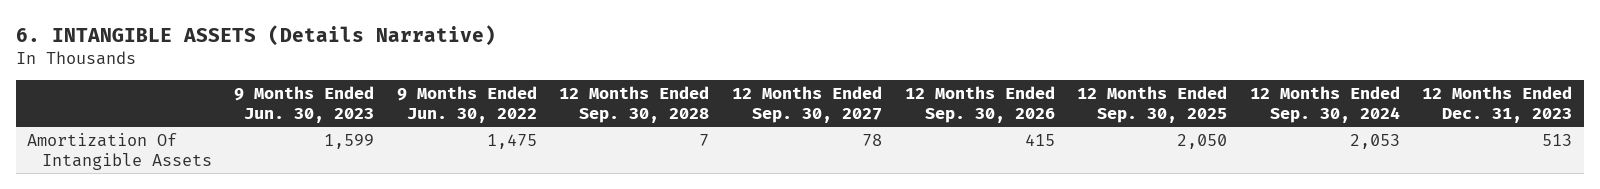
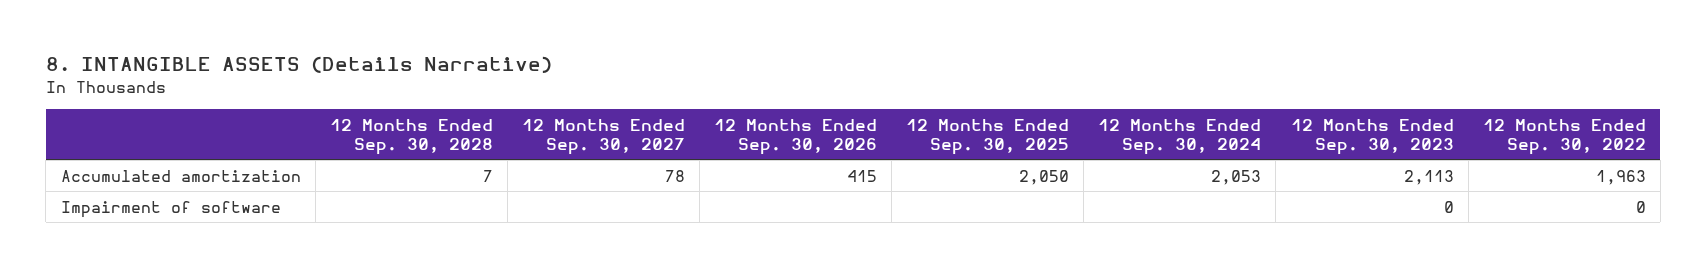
[15,24,496,46] 6. INTANGIBLE ASSETS (Details Narrative) -> [45,56,552,74] 8. INTANGIBLE ASSETS (Details Narrative)
[234,86,375,123] 9 Months Ended Jun. 30, 2023 -> none
[396,86,537,123] 9 Months Ended Jun. 30, 2022 -> none
[1422,86,1573,123] 12 Months Ended Dec. 31, 2023 -> none
none -> [1290,118,1454,155] 12 Months Ended Sep. 30, 2023
none -> [1482,118,1646,155] 12 Months Ended Sep. 30, 2022
[27,132,212,170] Amortization Of Intangible Assets -> [60,169,301,182] Accumulated amortization
none -> [60,200,281,218] Impairment of software

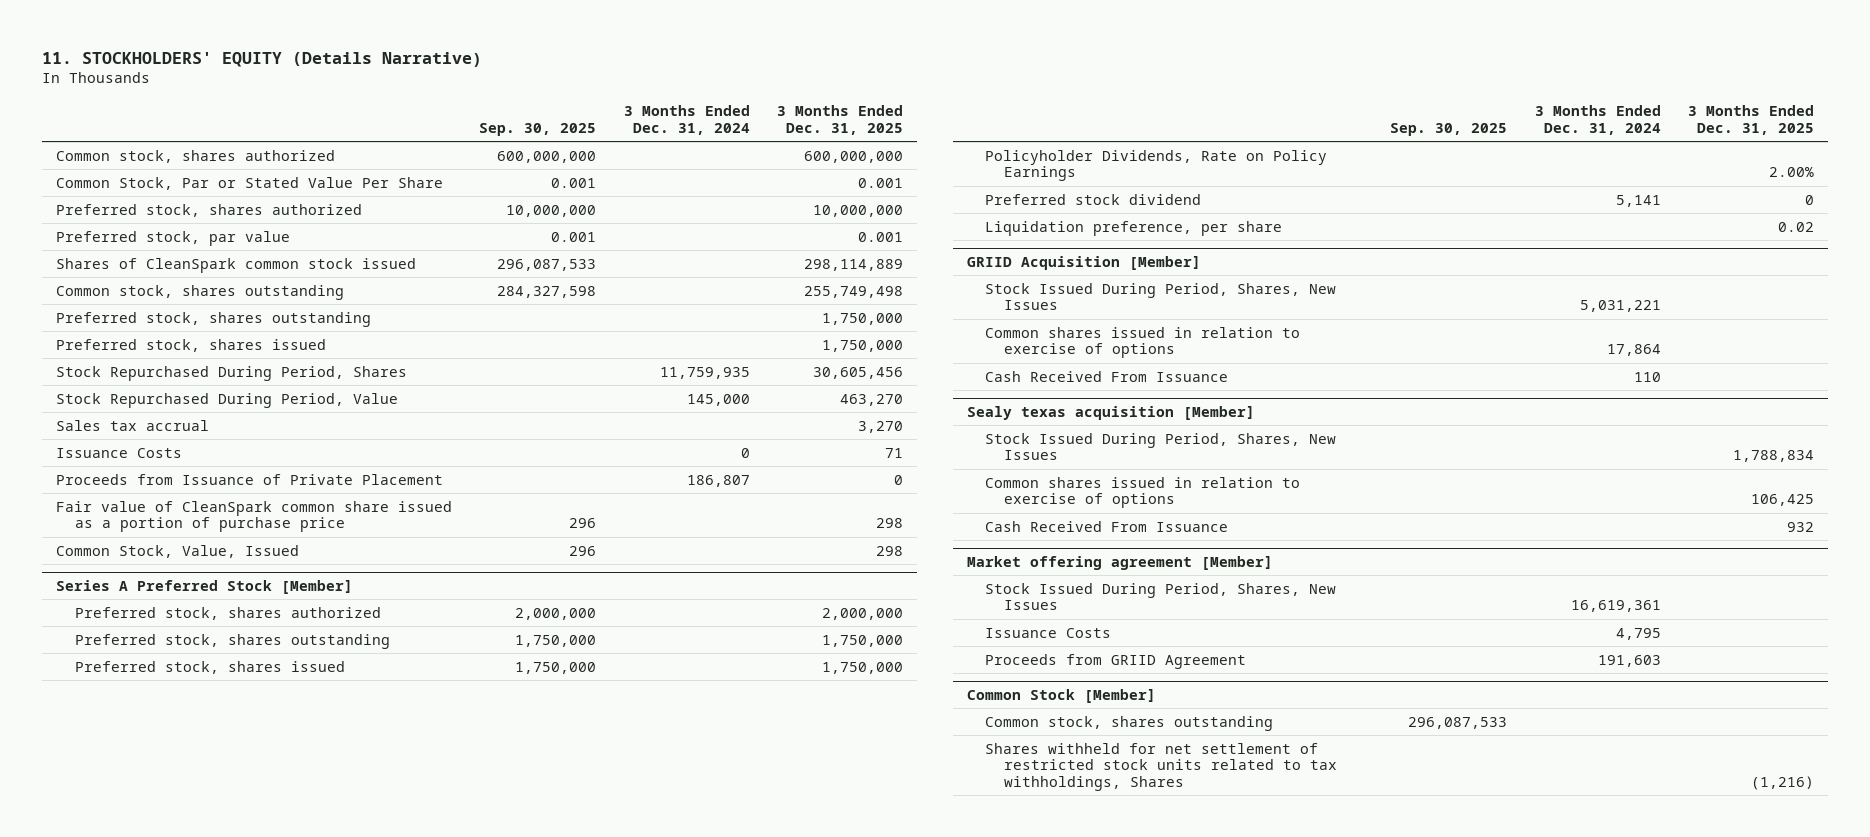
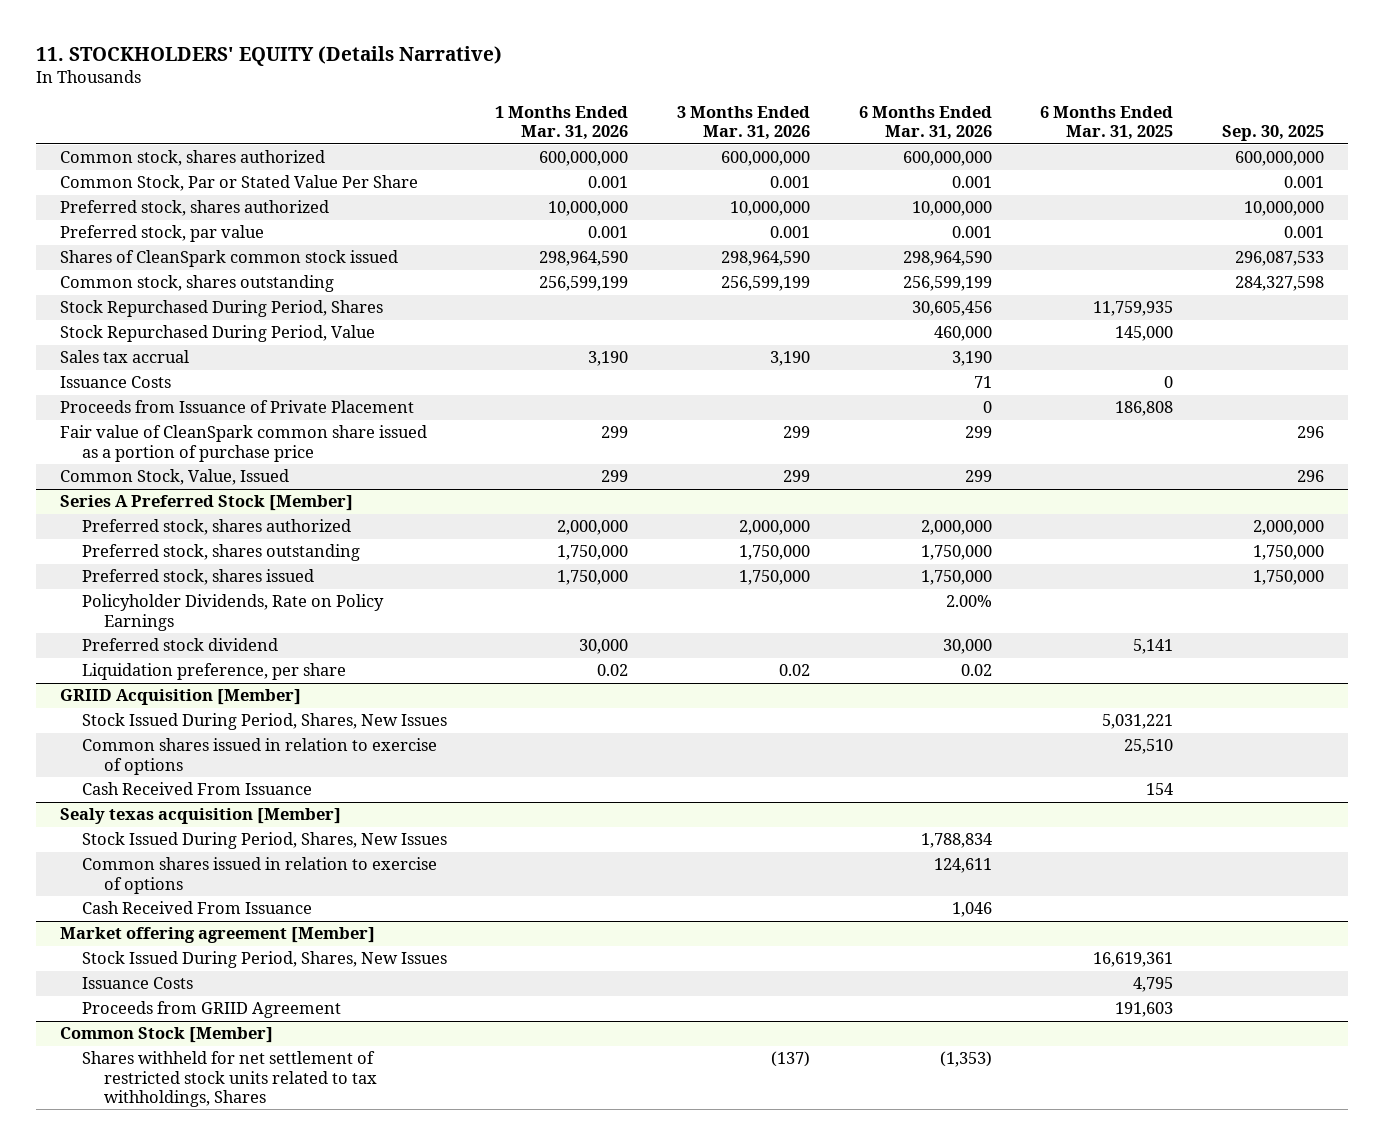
[623,105,750,136] 3 Months Ended Dec. 31, 2024 -> none
[777,105,904,136] 3 Months Ended Dec. 31, 2025 -> none
none -> [495,105,629,141] 1 Months Ended Mar. 31, 2026
none -> [677,105,811,141] 3 Months Ended Mar. 31, 2026
none -> [858,105,992,141] 6 Months Ended Mar. 31, 2026
none -> [1040,105,1174,141] 6 Months Ended Mar. 31, 2025
[55,311,371,327] Preferred stock, shares outstanding -> none
[55,338,326,352] Preferred stock, shares issued -> none
[985,715,1274,731] Common stock, shares outstanding -> none

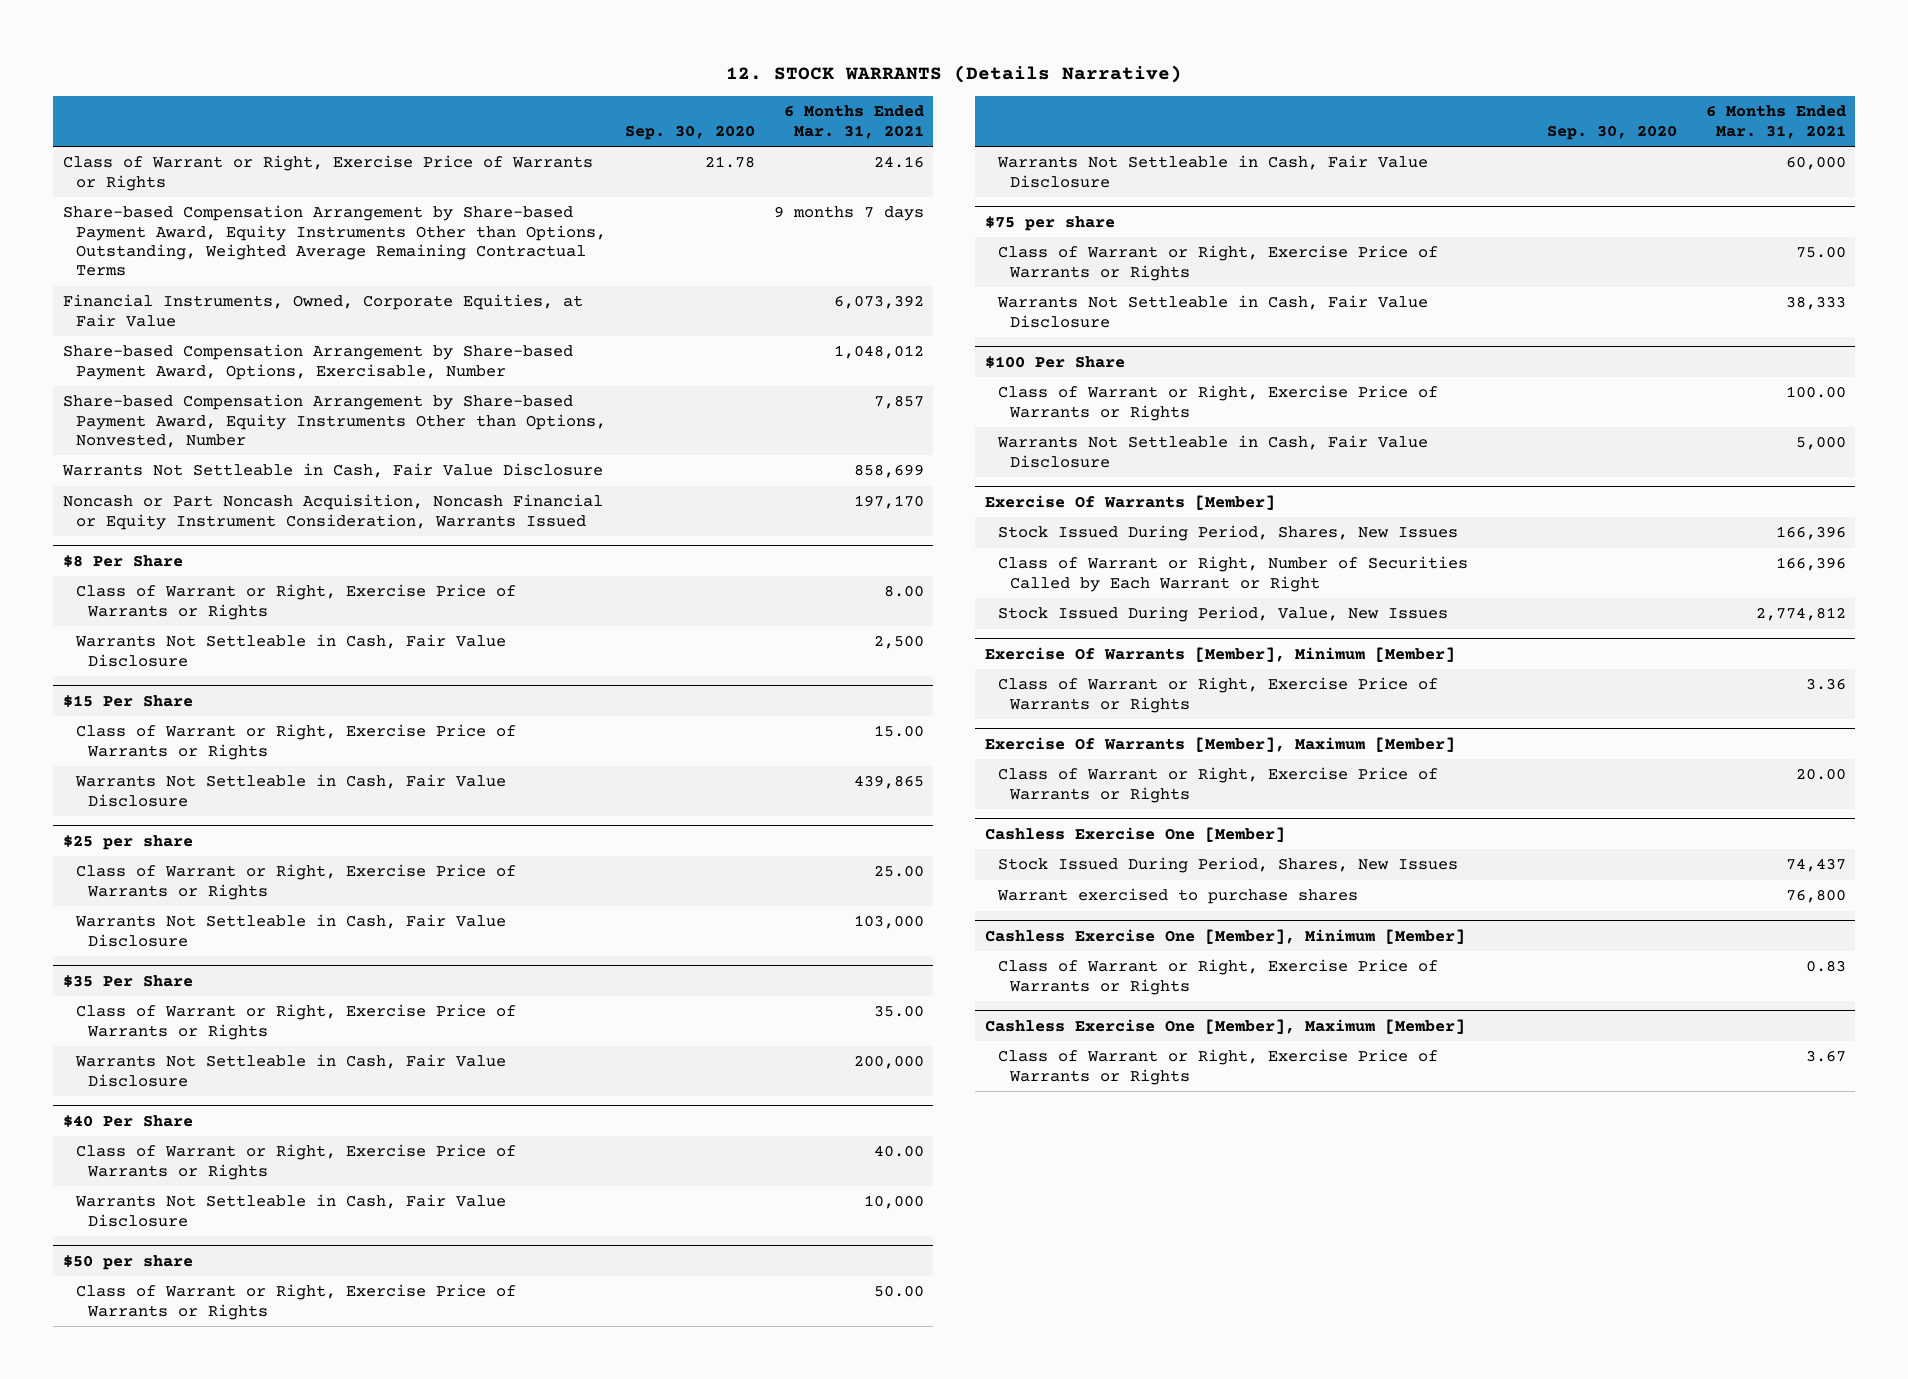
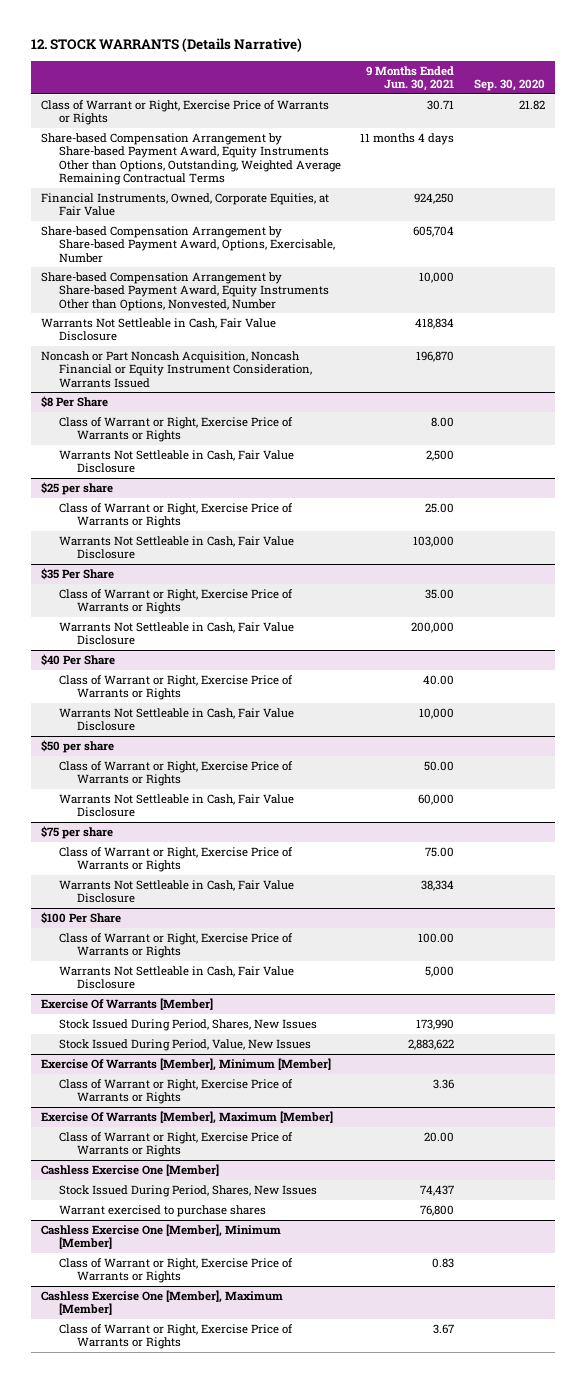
[783,105,924,139] 6 Months Ended Mar. 31, 2021 -> none
none -> [366,65,455,92] 9 Months Ended Jun. 30, 2021
[704,156,755,169] 21.78 -> [519,99,546,110] 21.82
[62,694,193,708] $15 Per Share -> none
[75,724,516,760] Class of Warrant or Right, Exercise Price of Warrants or Rights -> none
[74,774,506,807] Warrants Not Settleable in Cash, Fair Value Disclosure -> none
[997,556,1468,592] Class of Warrant or Right, Number of Securities Called by Each Warrant or Right -> none

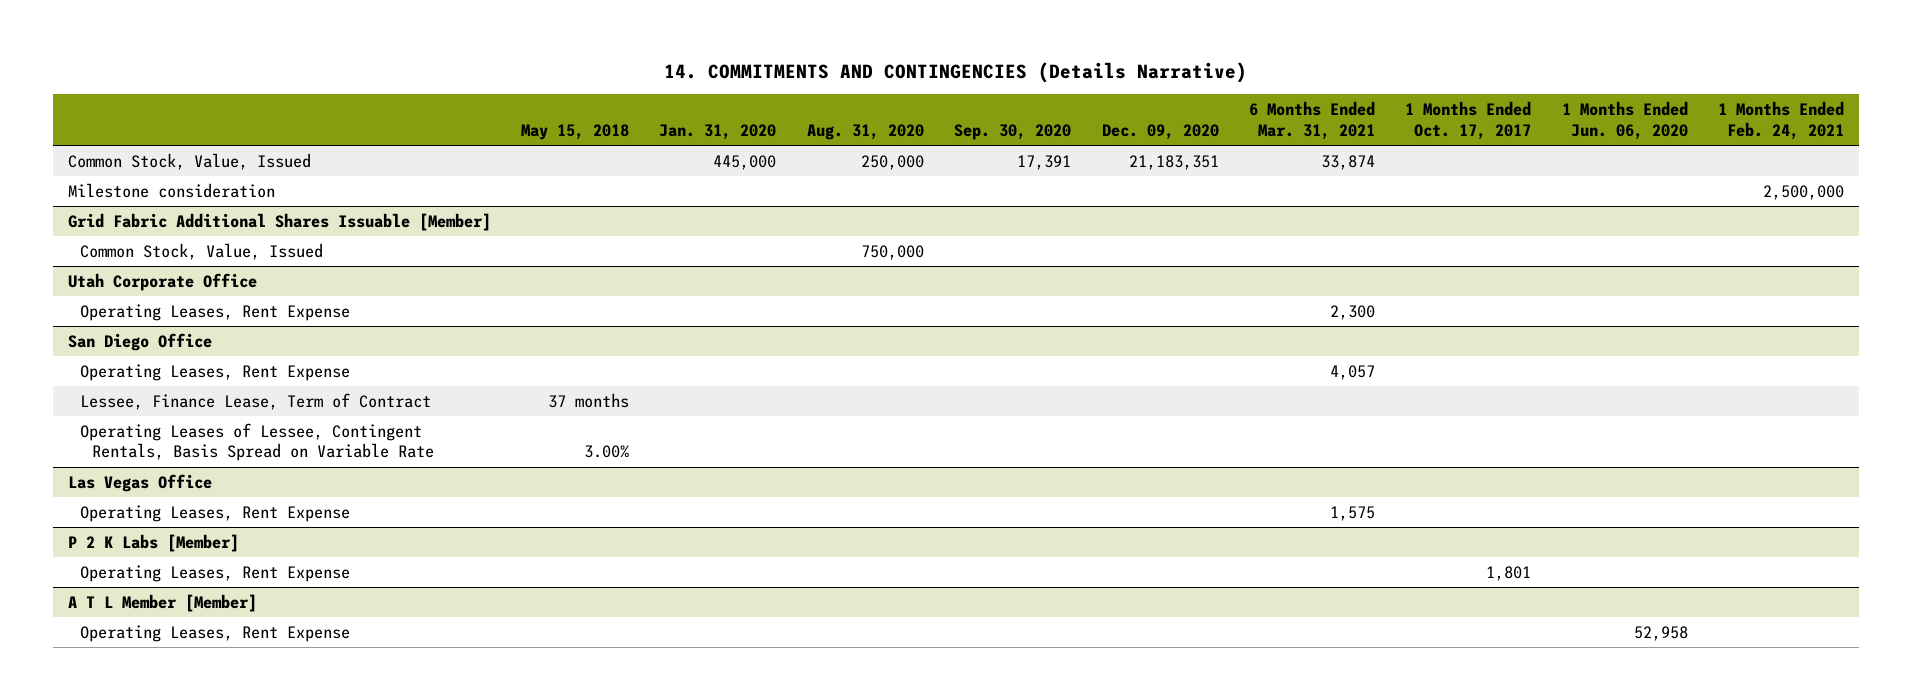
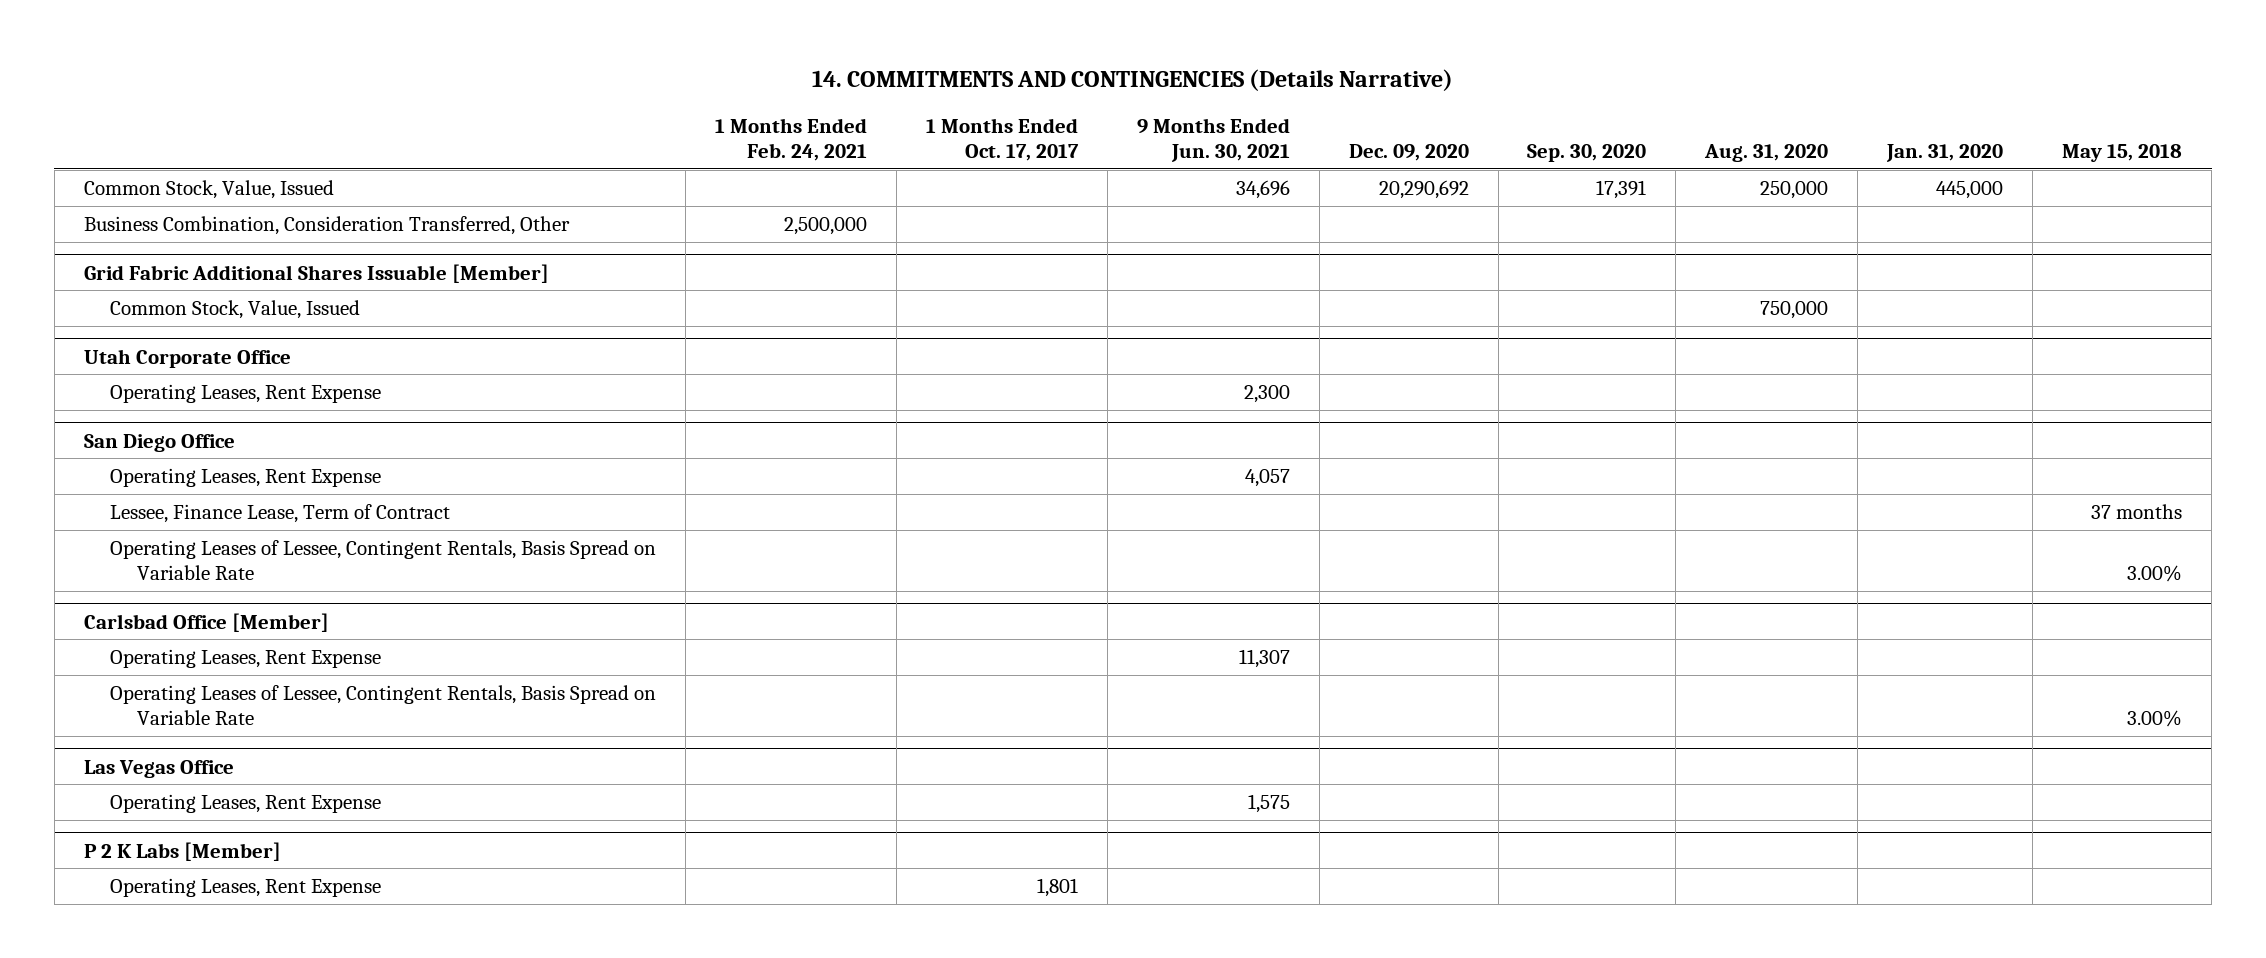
[1248,101,1375,140] 6 Months Ended Mar. 31, 2021 -> none
[1561,101,1688,140] 1 Months Ended Jun. 06, 2020 -> none
none -> [1136,117,1290,163] 9 Months Ended Jun. 30, 2021
[1128,154,1219,170] 21,183,351 -> [1378,179,1469,199] 20,290,692
[67,182,275,198] Milestone consideration -> [83,215,570,235] Business Combination, Consideration Transferred, Other
none -> [83,612,329,632] Carlsbad Office [Member]
none -> [110,648,382,668] Operating Leases, Rent Expense
none -> [110,684,657,726] Operating Leases of Lessee, Contingent Rentals, Basis Spread on Variable Rate
[67,593,257,612] A T L Member [Member] -> none
[79,624,350,642] Operating Leases, Rent Expense -> none

